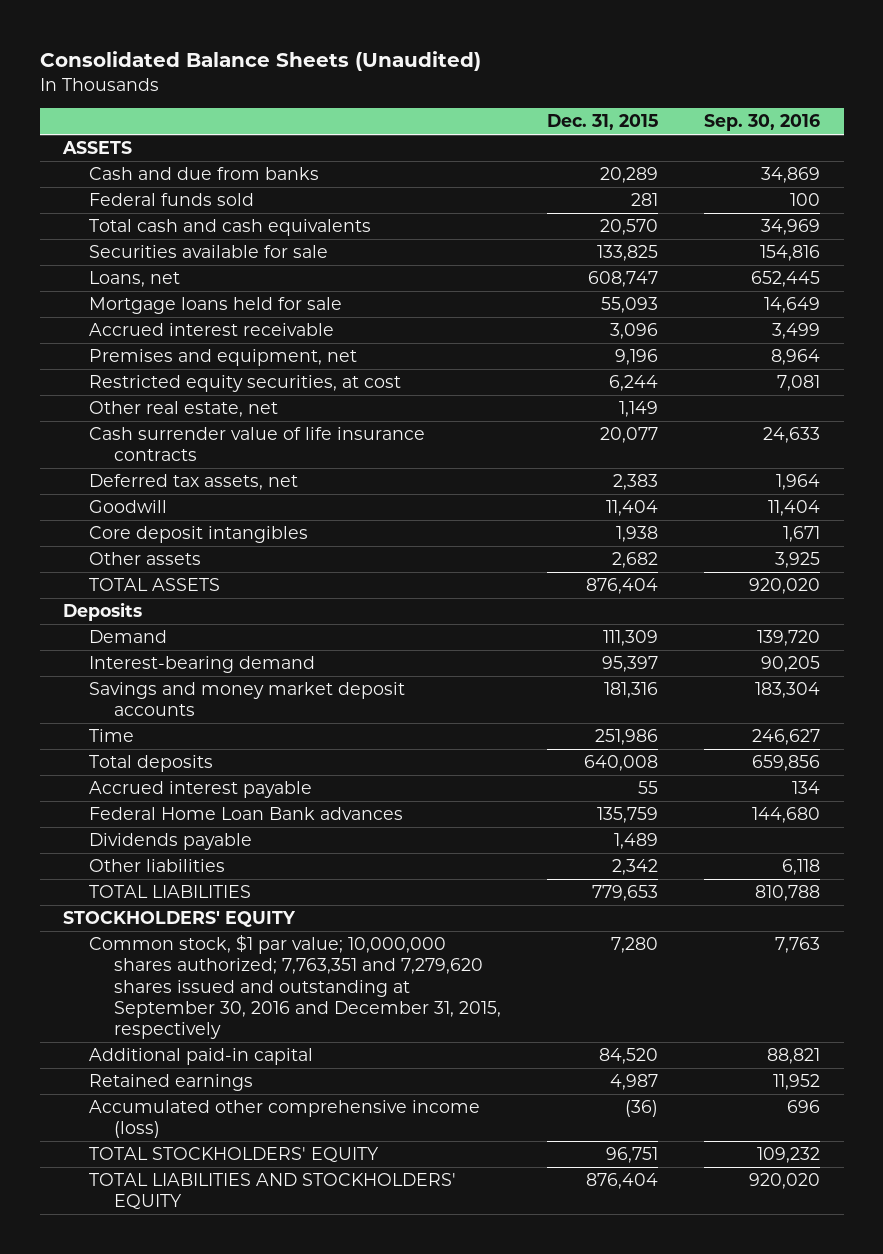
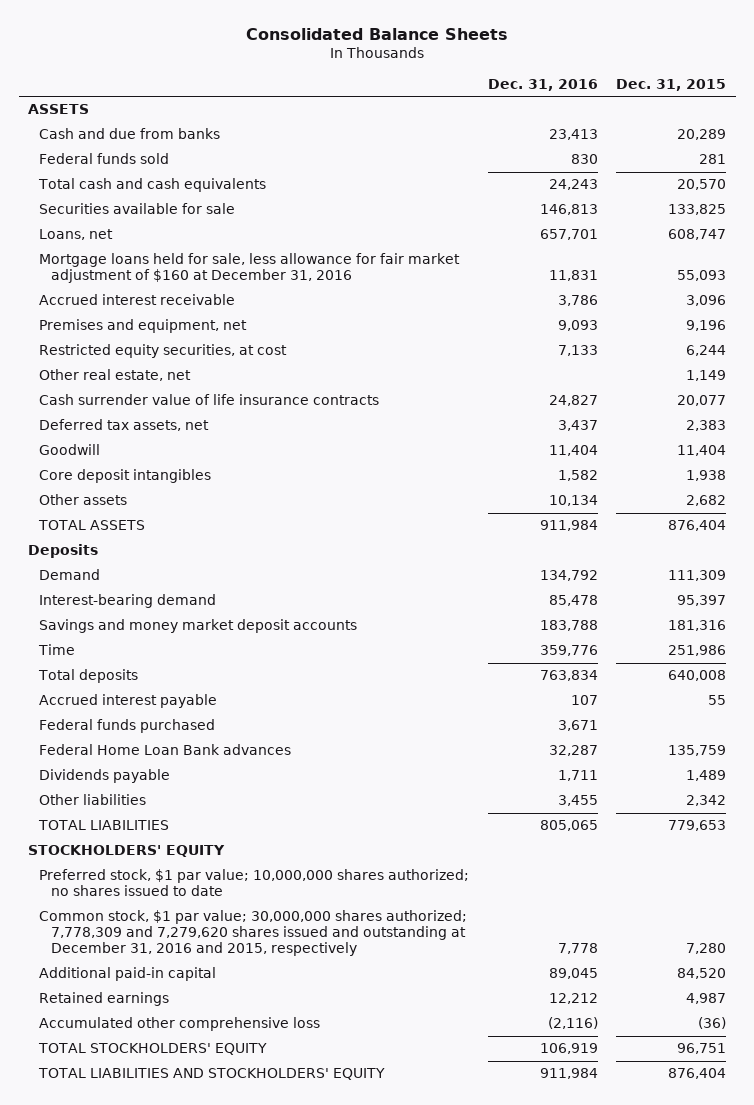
[39,50,481,71] Consolidated Balance Sheets (Unaudited) -> [246,27,509,40] Consolidated Balance Sheets
[704,114,821,132] Sep. 30, 2016 -> none
none -> [487,78,598,91] Dec. 31, 2016
[88,297,342,315] Mortgage loans held for sale -> [39,253,461,284] Mortgage loans held for sale, less allowance for fair market adjustment of $160 at December 31, 2016
none -> [39,719,216,734] Federal funds purchased
none -> [39,869,470,897] Preferred stock, $1 par value; 10,000,000 shares authorized; no shares issued to date
[88,935,502,1039] Common stock, $1 par value; 10,000,000 shares authorized; 7,763,351 and 7,279,620 shares issued and outstanding at September 30, 2016 and December 31, 2015, respectively -> [39,910,468,957] Common stock, $1 par value; 30,000,000 shares authorized; 7,778,309 and 7,279,620 shares issued and outstanding at December 31, 2016 and 2015, respectively
[88,1100,480,1139] Accumulated other comprehensive income (loss) -> [39,1017,321,1032] Accumulated other comprehensive loss

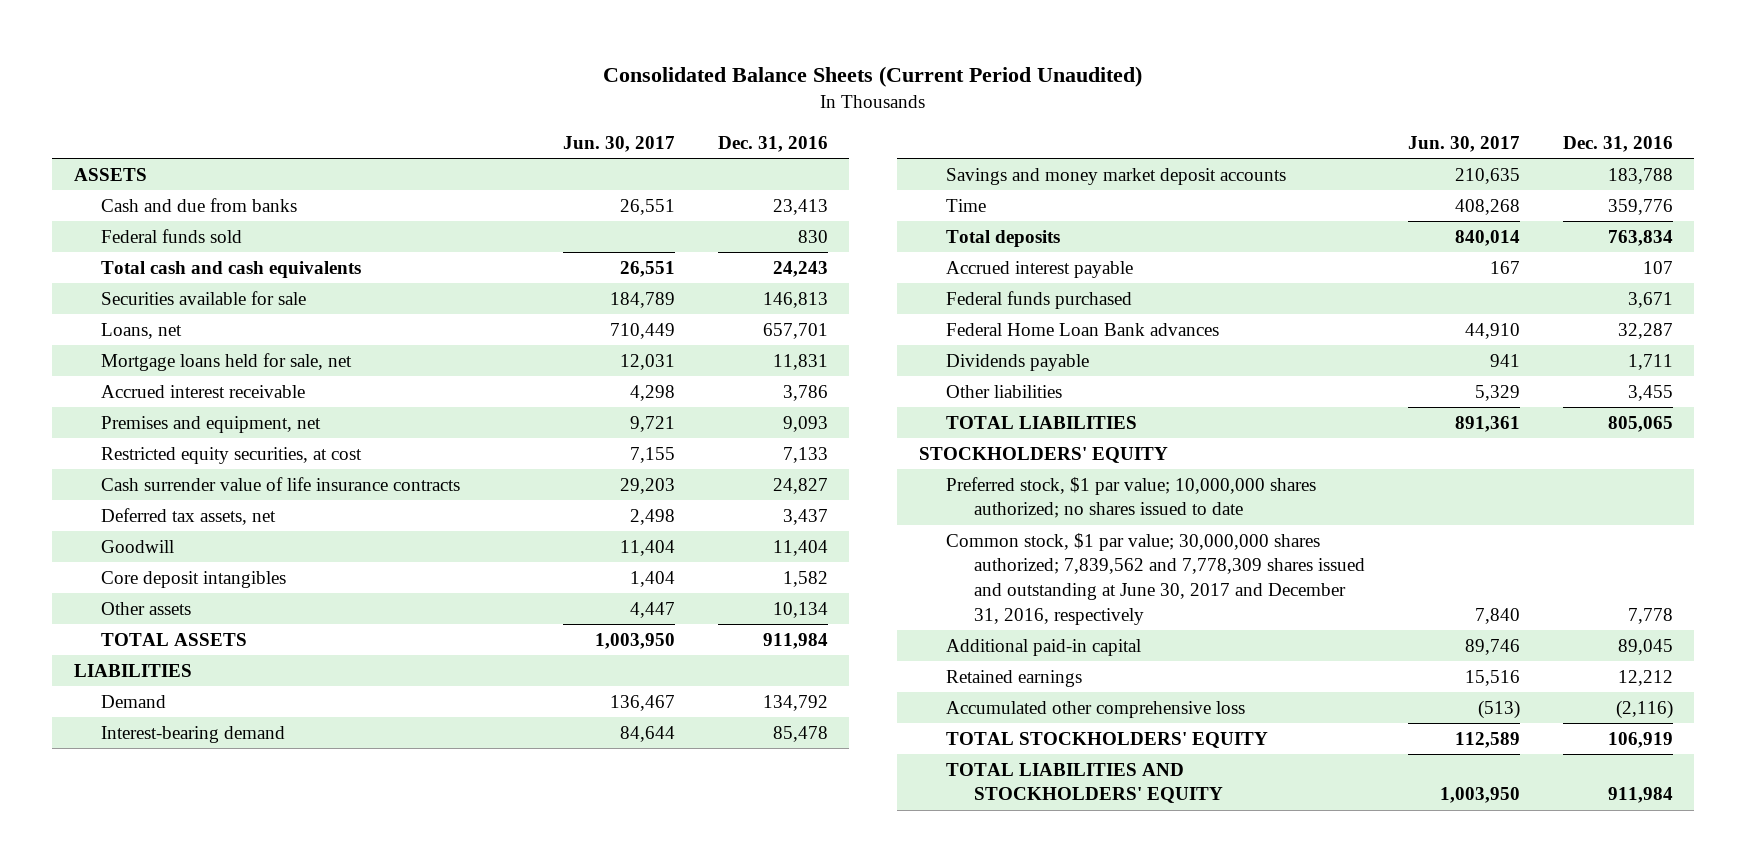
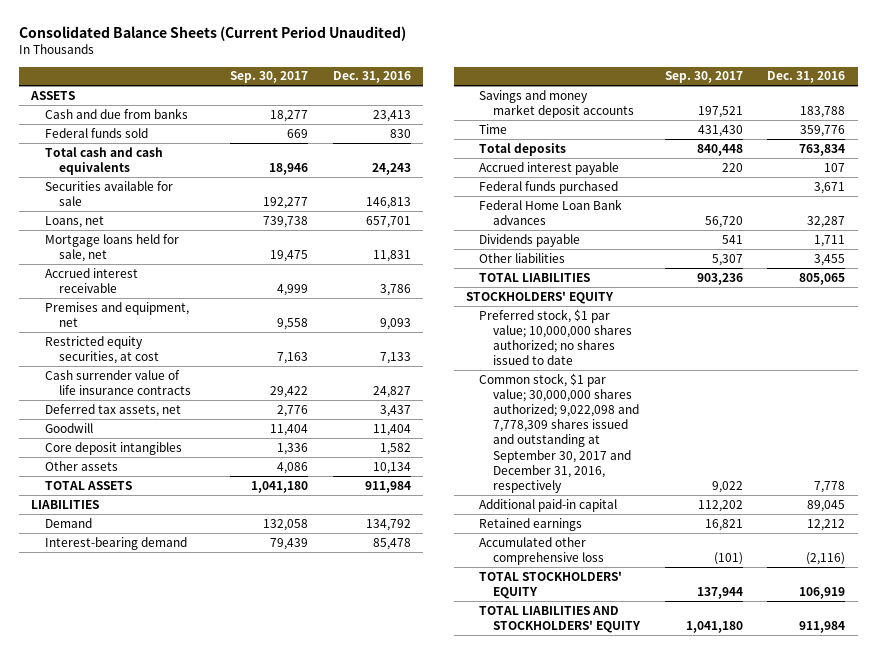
[562,135,675,152] Jun. 30, 2017 -> none
none -> [230,71,309,84] Sep. 30, 2017
[946,532,1365,625] Common stock, $1 par value; 30,000,000 shares authorized; 7,839,562 and 7,778,309 shares issued and outstanding at June 30, 2017 and December 31, 2016, respectively -> [479,372,640,493] Common stock, $1 par value; 30,000,000 shares authorized; 9,022,098 and 7,778,309 shares issued and outstanding at September 30, 2017 and December 31, 2016, respectively

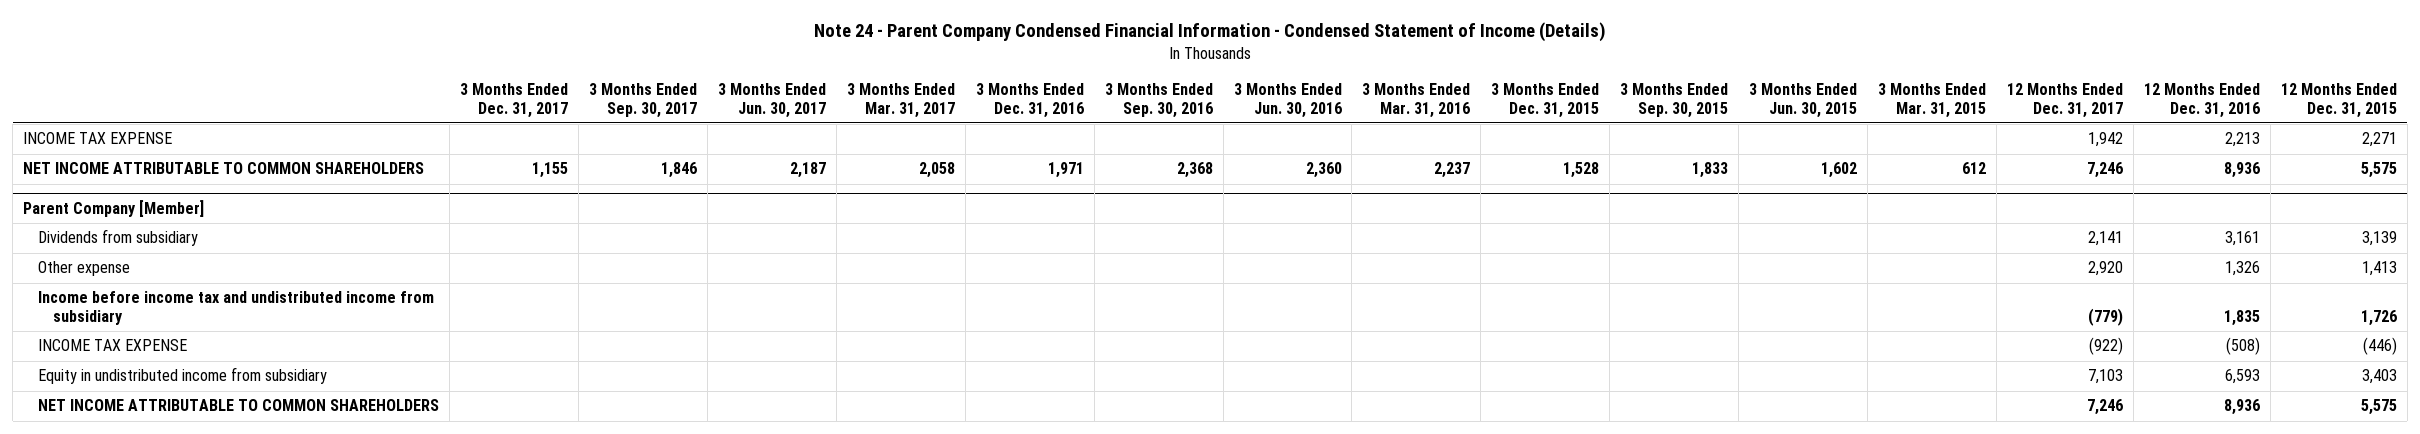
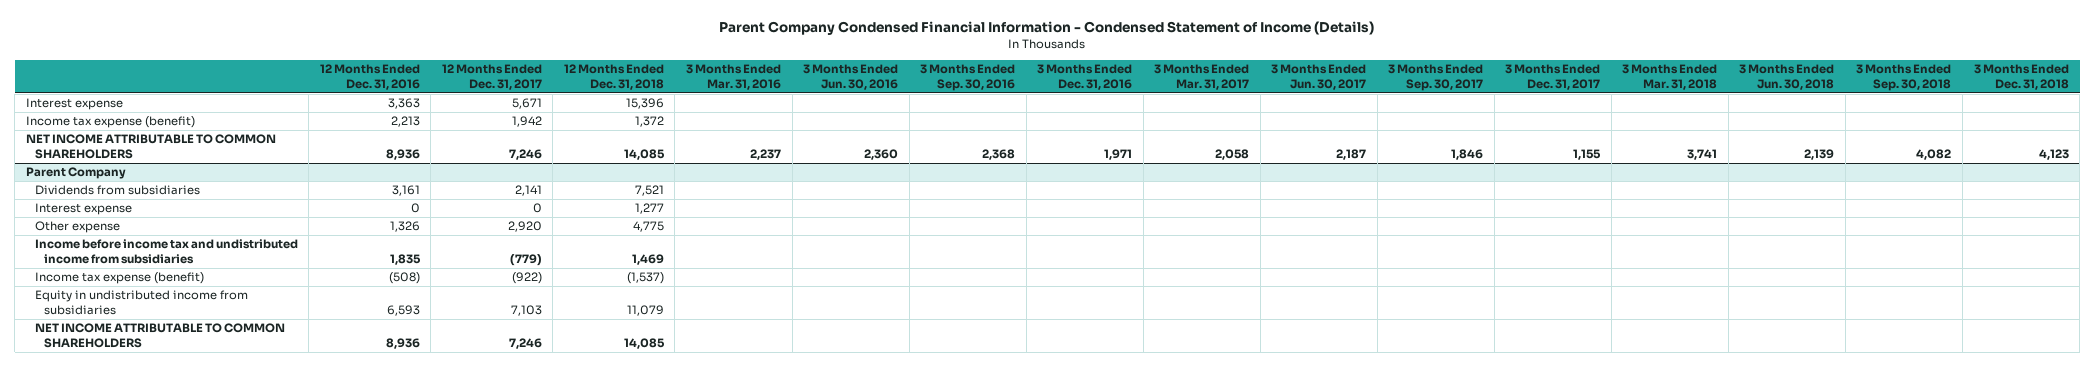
[813,22,1606,43] Note 24 - Parent Company Condensed Financial Information - Condensed Statement of Income (Details) -> [719,21,1375,36] Parent Company Condensed Financial Information - Condensed Statement of Income (Details)
[1491,83,1600,118] 3 Months Ended Dec. 31, 2015 -> none
[1620,83,1729,118] 3 Months Ended Sep. 30, 2015 -> none
[1749,83,1858,118] 3 Months Ended Jun. 30, 2015 -> none
[1878,83,1987,118] 3 Months Ended Mar. 31, 2015 -> none
[2280,83,2397,118] 12 Months Ended Dec. 31, 2015 -> none
none -> [563,63,664,90] 12 Months Ended Dec. 31, 2018
none -> [1622,63,1718,90] 3 Months Ended Mar. 31, 2018
none -> [1739,63,1835,90] 3 Months Ended Jun. 30, 2018
none -> [1856,63,1952,91] 3 Months Ended Sep. 30, 2018
none -> [1973,63,2069,90] 3 Months Ended Dec. 31, 2018
none -> [25,98,123,111] Interest expense
[23,132,173,145] INCOME TAX EXPENSE -> [25,116,195,129] Income tax expense (benefit)
[23,199,205,217] Parent Company [Member] -> [25,167,126,180] Parent Company
[38,229,199,247] Dividends from subsidiary -> [34,185,200,196] Dividends from subsidiaries
none -> [34,203,132,216] Interest expense
[38,291,435,326] Income before income tax and undistributed income from subsidiary -> [34,239,298,265] Income before income tax and undistributed income from subsidiaries
[38,339,188,352] INCOME TAX EXPENSE -> [34,272,204,285] Income tax expense (benefit)
[38,367,328,385] Equity in undistributed income from subsidiary -> [34,290,248,316] Equity in undistributed income from subsidiaries

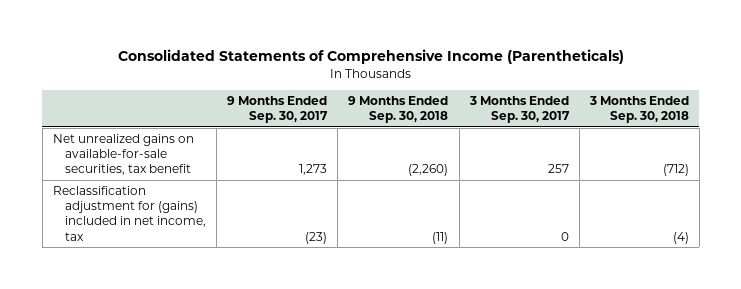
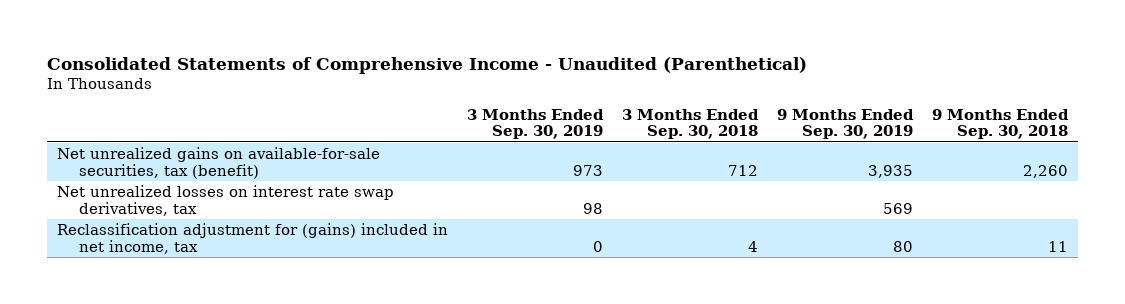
[117,49,624,65] Consolidated Statements of Comprehensive Income (Parentheticals) -> [47,56,808,74] Consolidated Statements of Comprehensive Income - Unaudited (Parenthetical)
[227,95,329,124] 9 Months Ended Sep. 30, 2017 -> none
[468,95,570,124] 3 Months Ended Sep. 30, 2017 -> none
none -> [466,108,604,140] 3 Months Ended Sep. 30, 2019
none -> [776,108,914,140] 9 Months Ended Sep. 30, 2019
[52,134,194,176] Net unrealized gains on available-for-sale securities, tax benefit -> [56,147,380,179] Net unrealized gains on available-for-sale securities, tax (benefit)
[408,164,449,177] (2,260) -> [1023,164,1069,178] 2,260
[662,164,689,177] (712) -> [727,164,758,176] 712
none -> [56,185,394,216] Net unrealized losses on interest rate swap derivatives, tax
[432,231,449,244] (11) -> [1048,240,1069,252] 11
[672,231,689,244] (4) -> [747,240,758,252] 4

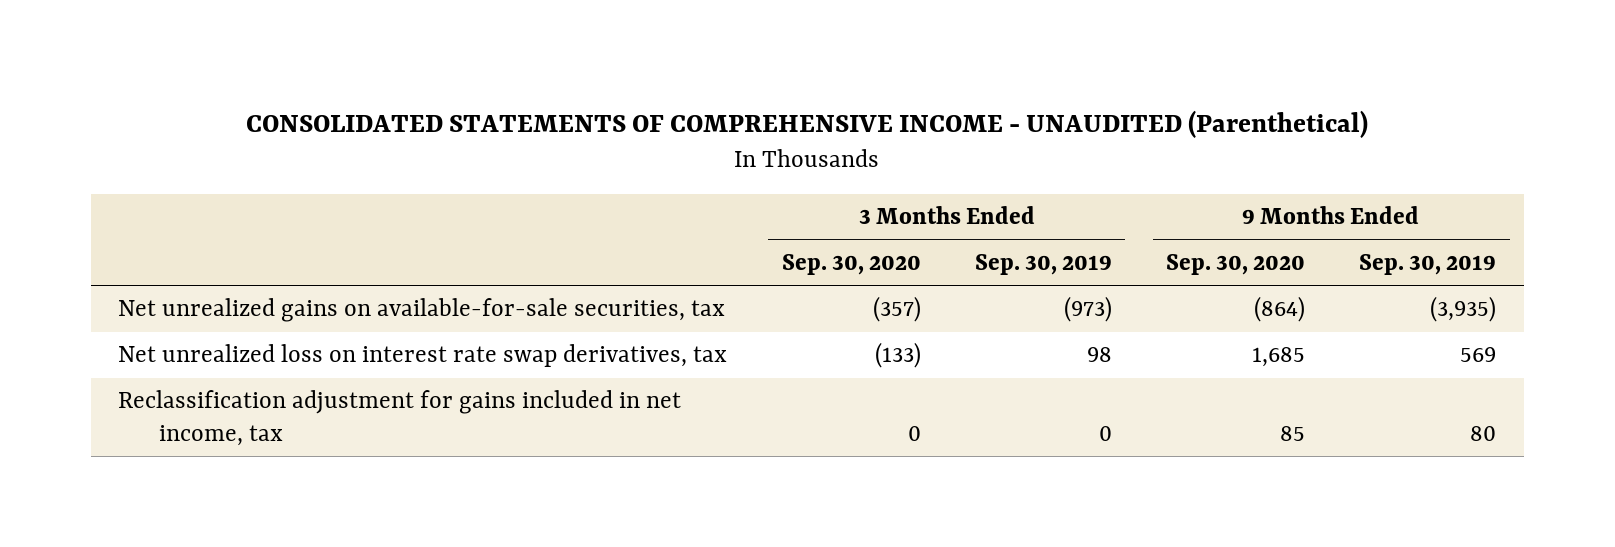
[47,56,808,74] Consolidated Statements of Comprehensive Income - Unaudited (Parenthetical) -> [246,109,1369,138] CONSOLIDATED STATEMENTS OF COMPREHENSIVE INCOME - UNAUDITED (Parenthetical)
[621,108,759,140] 3 Months Ended Sep. 30, 2018 -> none
[932,108,1070,140] 9 Months Ended Sep. 30, 2018 -> none
none -> [781,253,921,275] Sep. 30, 2020
none -> [1166,253,1306,275] Sep. 30, 2020
[56,147,380,179] Net unrealized gains on available-for-sale securities, tax (benefit) -> [118,298,726,323] Net unrealized gains on available-for-sale securities, tax
[572,164,603,176] 973 -> [1063,296,1112,323] (973)
[867,164,913,178] 3,935 -> [1430,296,1497,323] (3,935)
[56,185,394,216] Net unrealized losses on interest rate swap derivatives, tax -> [118,344,728,368] Net unrealized loss on interest rate swap derivatives, tax
[56,223,448,254] Reclassification adjustment for (gains) included in net income, tax -> [118,390,682,446] Reclassification adjustment for gains included in net income, tax

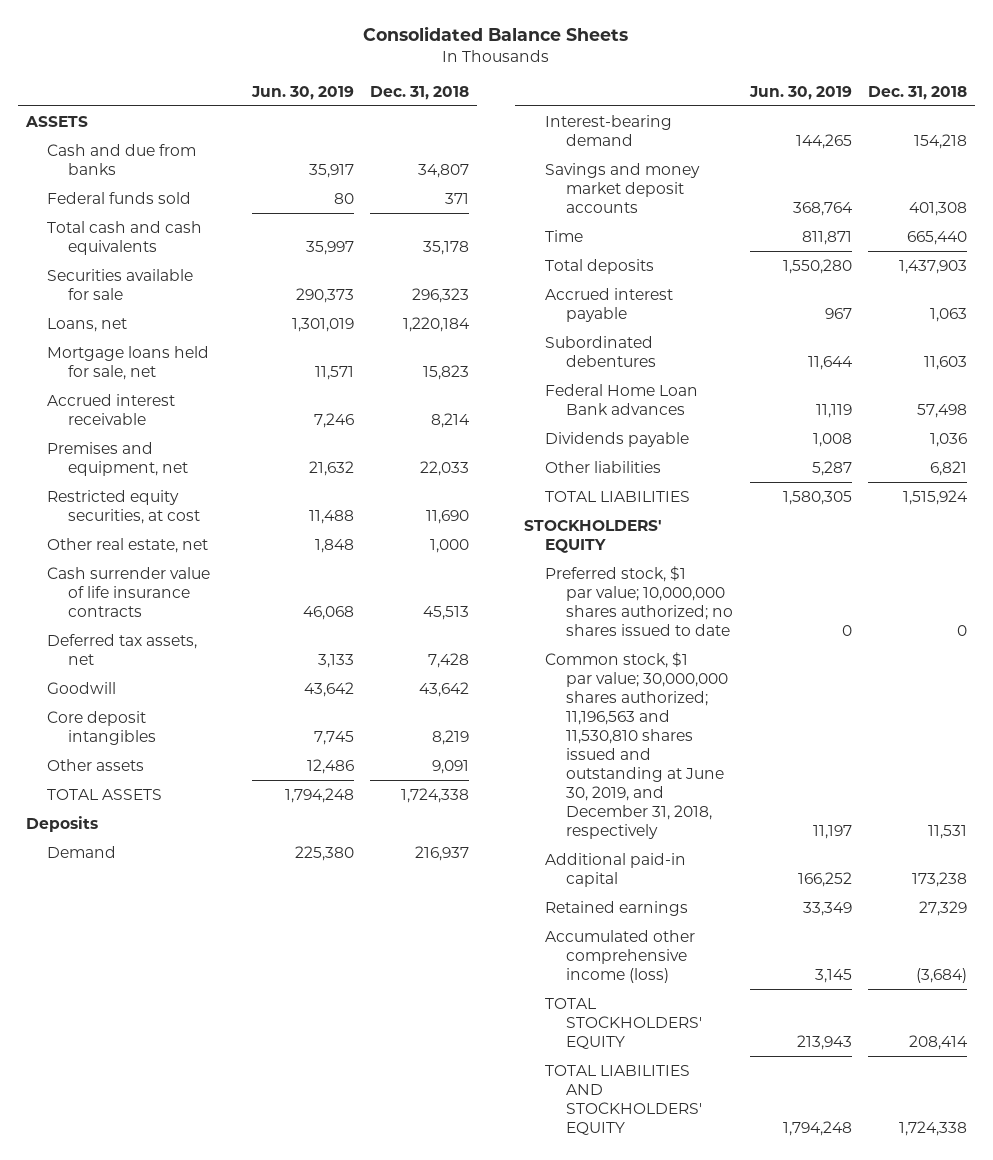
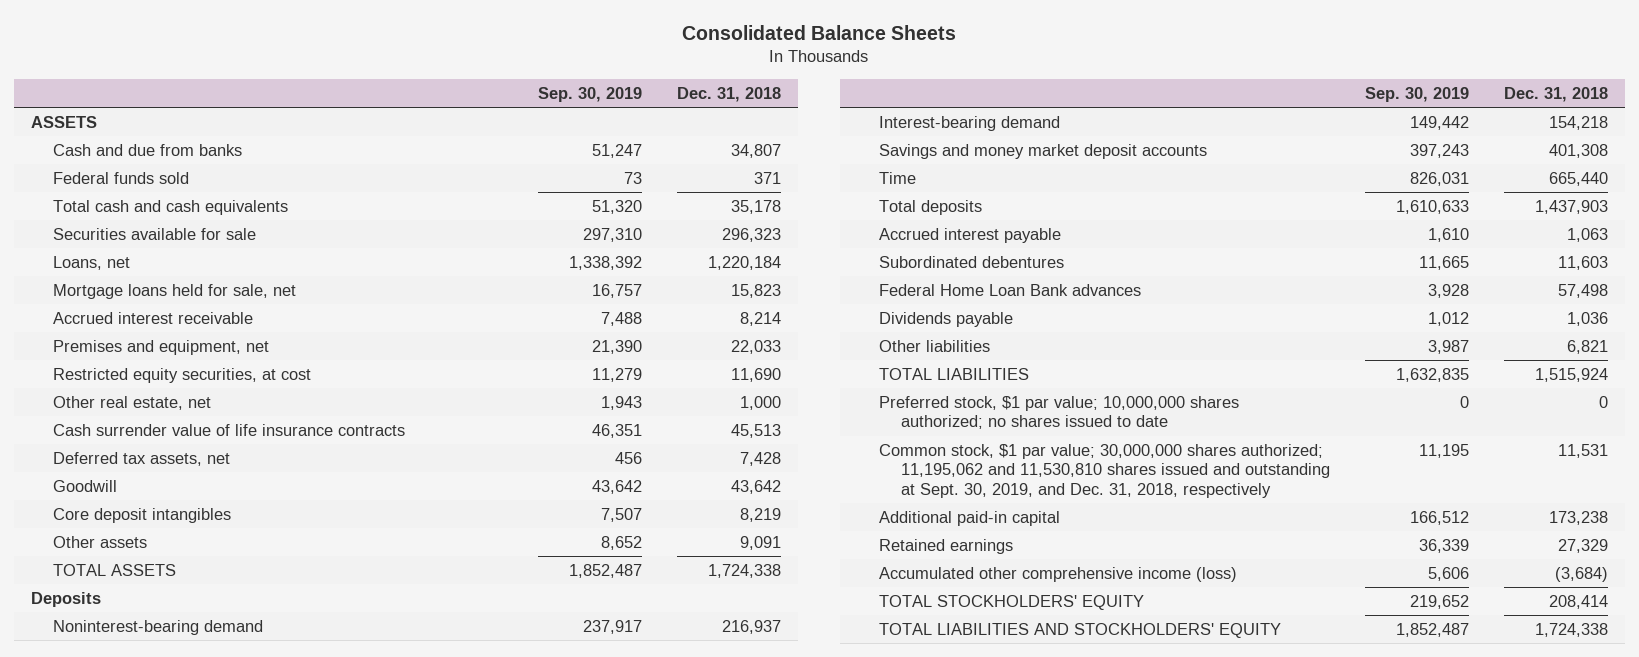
[250,85,354,100] Jun. 30, 2019 -> none
none -> [538,87,643,103] Sep. 30, 2019
[46,845,116,858] Demand -> [52,619,263,635] Noninterest-bearing demand
[523,519,662,553] STOCKHOLDERS' EQUITY -> none
[544,651,729,839] Common stock, $1 par value; 30,000,000 shares authorized; 11,196,563 and 11,530,810 shares issued and outstanding at June 30, 2019, and December 31, 2018, respectively -> [879,443,1330,498] Common stock, $1 par value; 30,000,000 shares authorized; 11,195,062 and 11,530,810 shares issued and outstanding at Sept. 30, 2019, and Dec. 31, 2018, respectively

